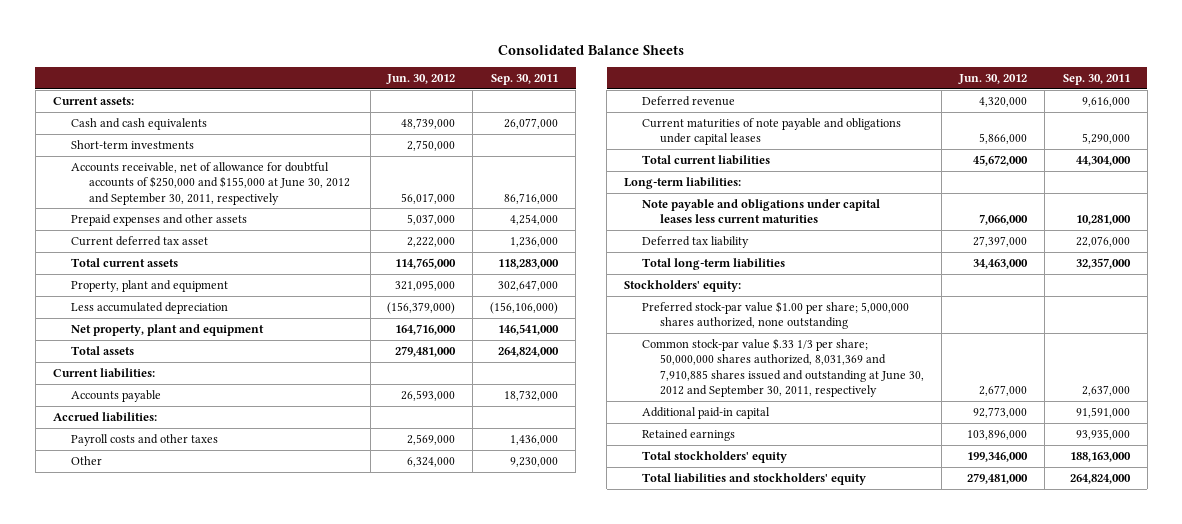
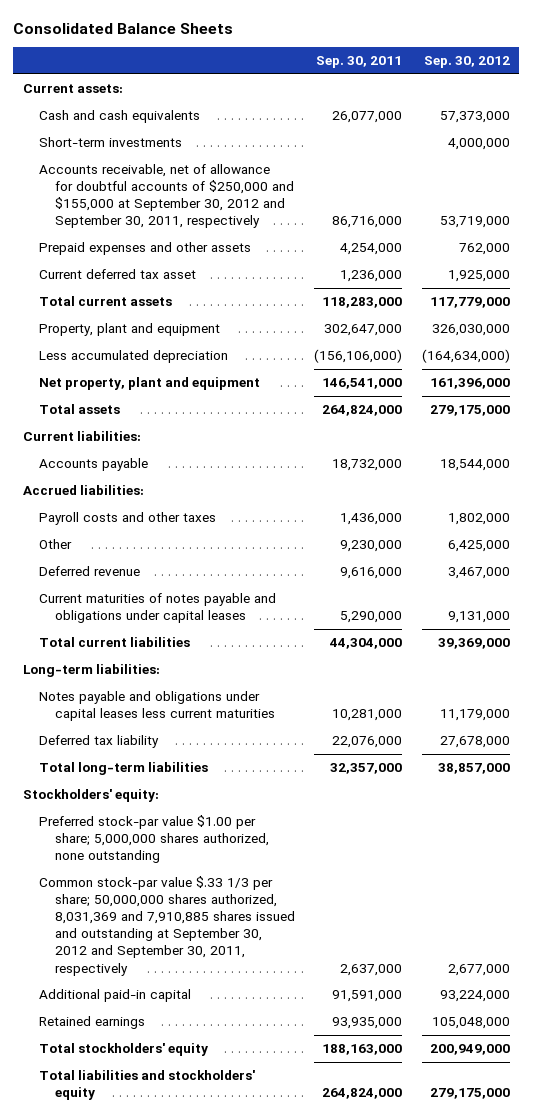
[386,74,456,85] Jun. 30, 2012 -> none
none -> [423,56,510,69] Sep. 30, 2012
[70,161,350,205] Accounts receivable, net of allowance for doubtful accounts of $250,000 and $155,000 at June 30, 2012 and September 30, 2011, respectively -> [38,163,294,229] Accounts receivable, net of allowance for doubtful accounts of $250,000 and $155,000 at September 30, 2012 and September 30, 2011, respectively
[642,117,902,146] Current maturities of note payable and obligations under capital leases -> [38,592,276,624] Current maturities of notes payable and obligations under capital leases
[642,198,881,224] Note payable and obligations under capital leases less current maturities -> [38,690,275,722] Notes payable and obligations under capital leases less current maturities
[642,337,925,398] Common stock-par value $.33 1/3 per share; 50,000,000 shares authorized, 8,031,369 and 7,910,885 shares issued and outstanding at June 30, 2012 and September 30, 2011, respectively -> [38,875,295,976] Common stock-par value $.33 1/3 per share; 50,000,000 shares authorized, 8,031,369 and 7,910,885 shares issued and outstanding at September 30, 2012 and September 30, 2011, respectively

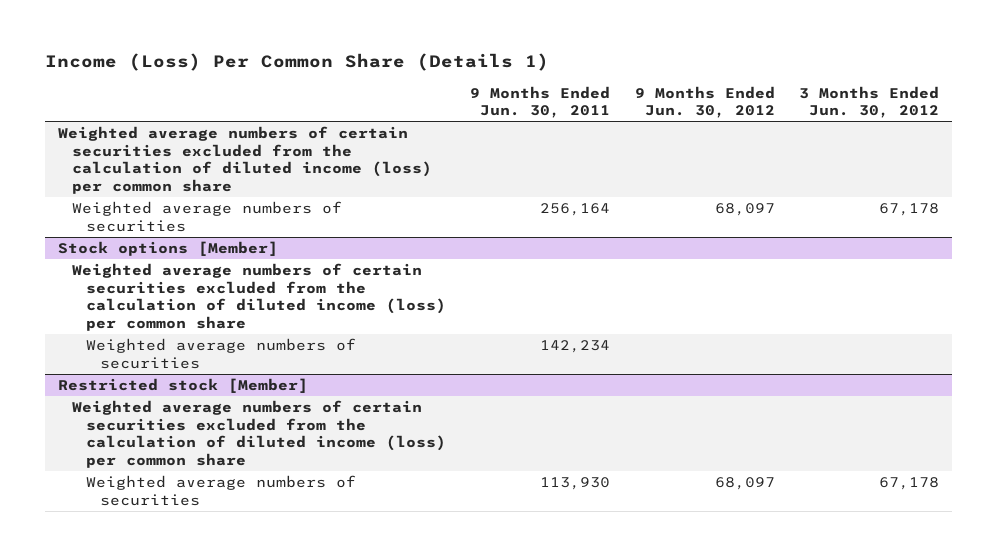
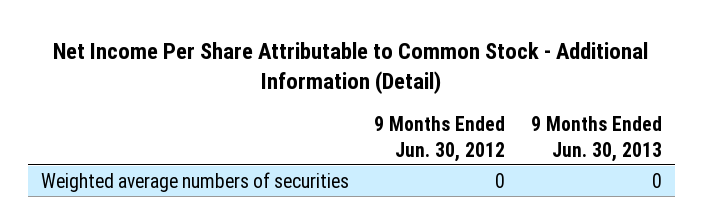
[45,53,550,72] Income (Loss) Per Common Share (Details 1) -> [53,41,649,95] Net Income Per Share Attributable to Common Stock - Additional Information (Detail)
[470,85,611,119] 9 Months Ended Jun. 30, 2011 -> none
[799,85,940,119] 3 Months Ended Jun. 30, 2012 -> none
none -> [531,116,663,162] 9 Months Ended Jun. 30, 2013
[57,126,432,195] Weighted average numbers of certain securities excluded from the calculation of diluted income (loss) per common share -> none
[57,241,278,257] Stock options [Member] -> none
[71,263,446,332] Weighted average numbers of certain securities excluded from the calculation of diluted income (loss) per common share -> none
[85,338,356,369] Weighted average numbers of securities -> none
[57,378,308,394] Restricted stock [Member] -> none
[71,400,446,469] Weighted average numbers of certain securities excluded from the calculation of diluted income (loss) per common share -> none
[85,475,356,506] Weighted average numbers of securities -> none
[714,203,775,217] 68,097 -> [495,173,506,189] 0

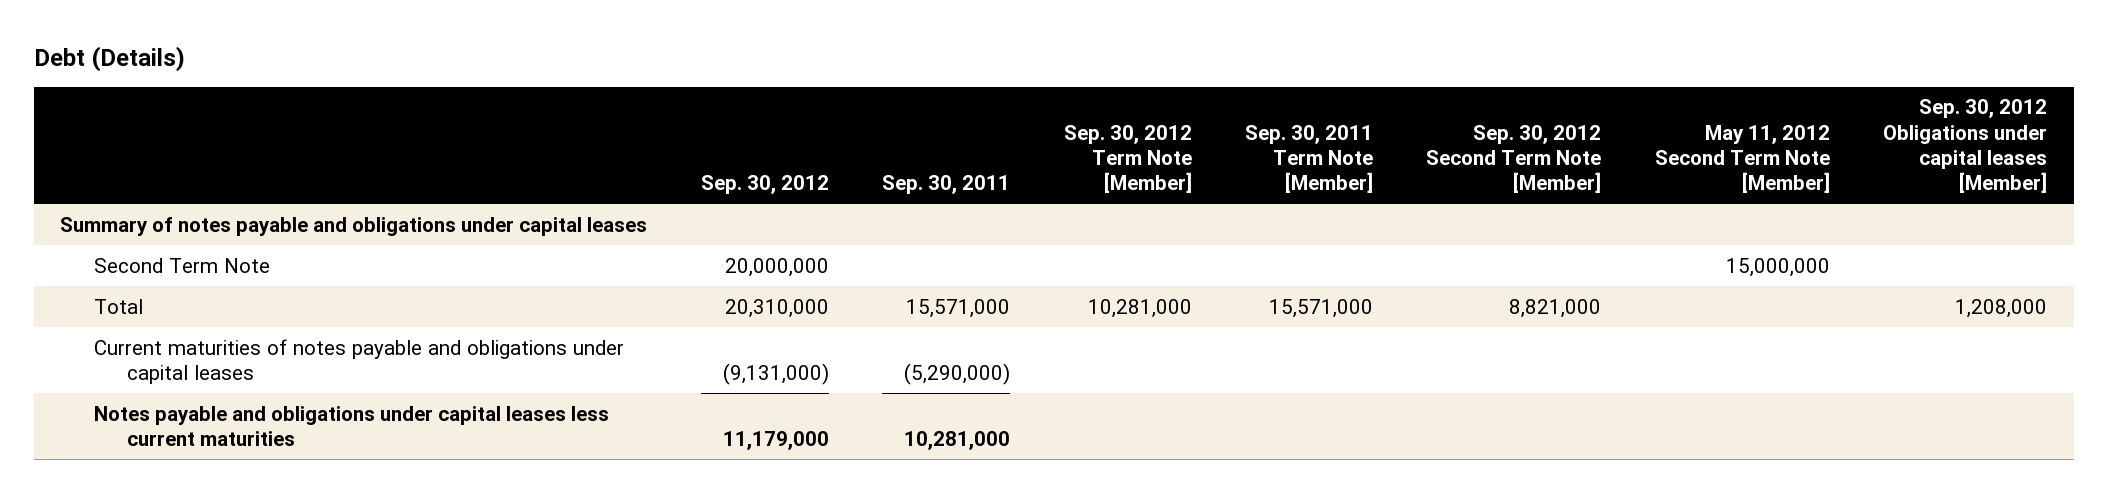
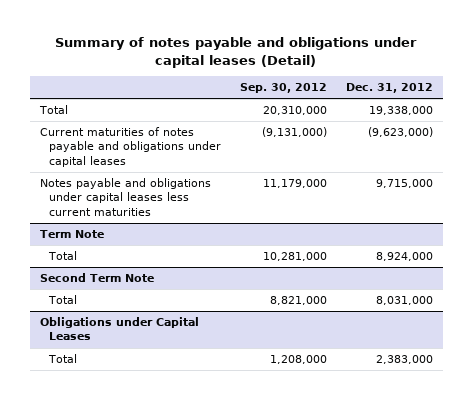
[33,45,185,72] Debt (Details) -> [55,37,418,68] Summary of notes payable and obligations under capital leases (Detail)
[882,175,1011,195] Sep. 30, 2011 -> none
[1063,124,1192,194] Sep. 30, 2012 Term Note [Member] -> none
[1244,124,1373,194] Sep. 30, 2011 Term Note [Member] -> none
[1426,124,1602,194] Sep. 30, 2012 Second Term Note [Member] -> none
[1654,124,1830,194] May 11, 2012 Second Term Note [Member] -> none
[1883,99,2048,194] Sep. 30, 2012 Obligations under capital leases [Member] -> none
none -> [346,82,434,93] Dec. 31, 2012
[60,216,648,236] Summary of notes payable and obligations under capital leases -> none
[93,257,270,273] Second Term Note -> none
none -> [39,230,104,239] Term Note
none -> [48,251,78,261] Total
none -> [39,273,154,283] Second Term Note
none -> [48,295,78,305] Total
none -> [39,317,199,341] Obligations under Capital Leases
none -> [48,354,78,364] Total

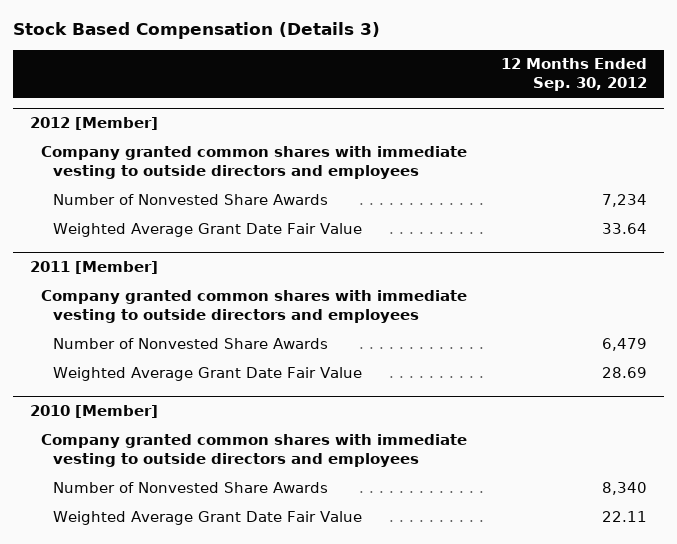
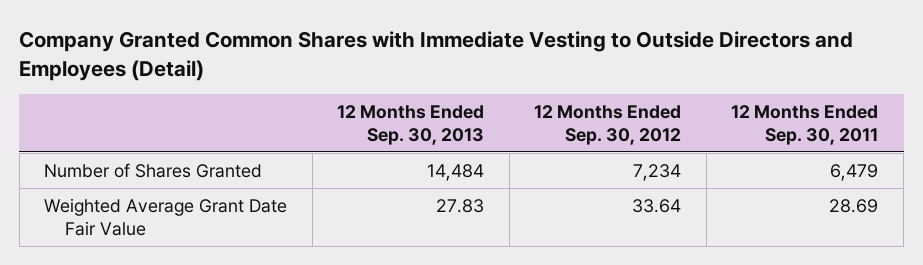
[12,22,380,40] Stock Based Compensation (Details 3) -> [19,31,854,81] Company Granted Common Shares with Immediate Vesting to Outside Directors and Employees (Detail)
none -> [337,104,485,145] 12 Months Ended Sep. 30, 2013
none -> [731,104,879,145] 12 Months Ended Sep. 30, 2011
[29,117,158,131] 2012 [Member] -> none
[41,145,468,179] Company granted common shares with immediate vesting to outside directors and employees -> none
[52,193,328,205] Number of Nonvested Share Awards -> [44,162,263,178] Number of Shares Granted
[29,261,158,275] 2011 [Member] -> none
[41,289,468,323] Company granted common shares with immediate vesting to outside directors and employees -> none
[52,337,328,349] Number of Nonvested Share Awards -> none
[52,366,362,381] Weighted Average Grant Date Fair Value -> none
[29,405,158,419] 2010 [Member] -> none
[41,433,468,467] Company granted common shares with immediate vesting to outside directors and employees -> none
[52,481,328,493] Number of Nonvested Share Awards -> none
[52,510,362,525] Weighted Average Grant Date Fair Value -> none

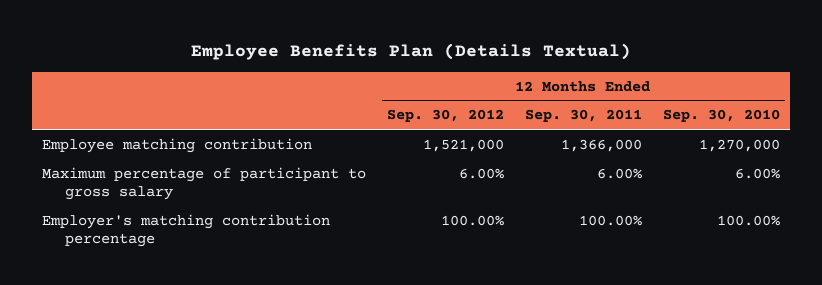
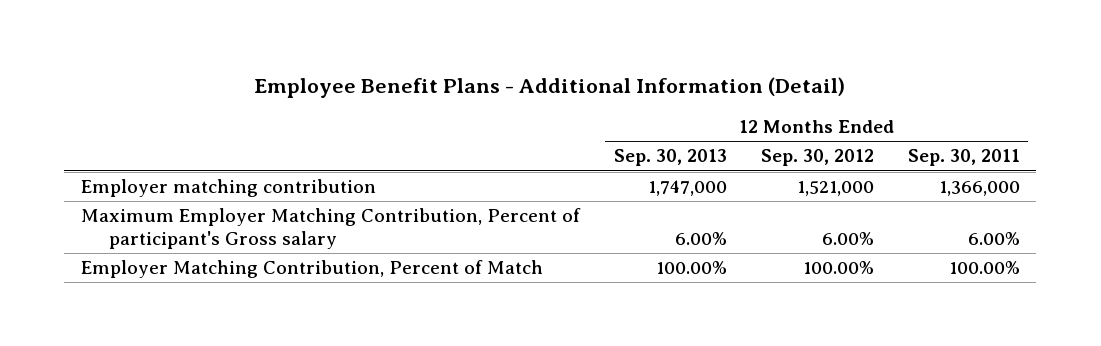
[190,42,631,60] Employee Benefits Plan (Details Textual) -> [254,77,846,99] Employee Benefit Plans - Additional Information (Detail)
[662,109,780,123] Sep. 30, 2010 -> none
none -> [613,149,727,167] Sep. 30, 2013
[41,213,330,248] Employer's matching contribution percentage -> none
[41,137,312,153] Employee matching contribution -> [81,179,377,198] Employer matching contribution
[41,166,366,201] Maximum percentage of participant to gross salary -> [81,208,582,250] Maximum Employer Matching Contribution, Percent of participant's Gross salary
none -> [81,260,544,279] Employer Matching Contribution, Percent of Match

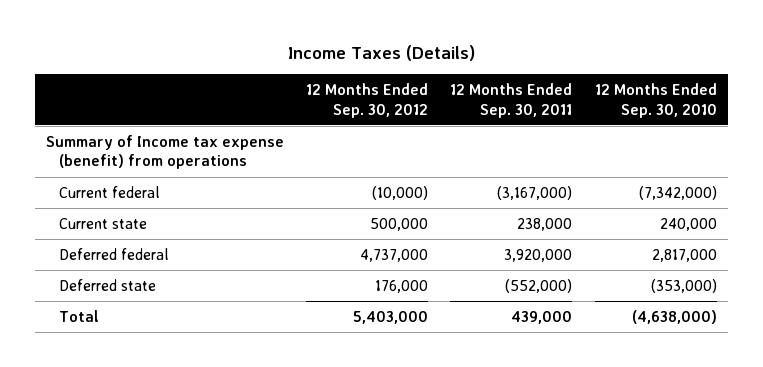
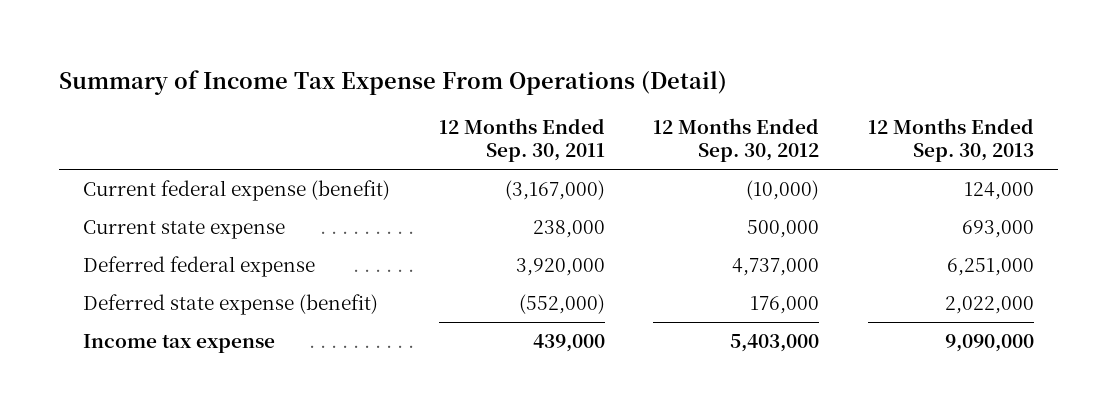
[288,44,476,61] Income Taxes (Details) -> [58,69,727,95] Summary of Income Tax Expense From Operations (Detail)
[594,83,717,118] 12 Months Ended Sep. 30, 2010 -> none
none -> [867,117,1034,163] 12 Months Ended Sep. 30, 2013
[45,134,284,170] Summary of Income tax expense (benefit) from operations -> none
[59,185,161,198] Current federal -> [83,179,391,201] Current federal expense (benefit)
[59,217,148,229] Current state -> [83,219,286,239] Current state expense
[59,247,170,260] Deferred federal -> [83,255,316,277] Deferred federal expense
[59,278,157,291] Deferred state -> [83,293,379,315] Deferred state expense (benefit)
[59,309,100,322] Total -> [83,333,276,353] Income tax expense

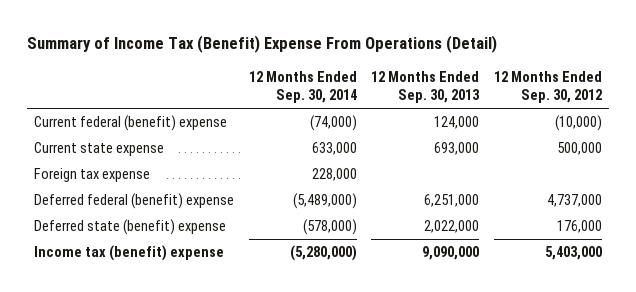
[58,69,727,95] Summary of Income Tax Expense From Operations (Detail) -> [26,35,497,54] Summary of Income Tax (Benefit) Expense From Operations (Detail)
[438,117,605,163] 12 Months Ended Sep. 30, 2011 -> none
none -> [248,71,357,104] 12 Months Ended Sep. 30, 2014
[83,179,391,201] Current federal expense (benefit) -> [34,115,228,132] Current federal (benefit) expense
none -> [34,168,151,183] Foreign tax expense
[83,255,316,277] Deferred federal expense -> [34,193,235,210] Deferred federal (benefit) expense
[83,293,379,315] Deferred state expense (benefit) -> [34,219,227,236] Deferred state (benefit) expense
[83,333,276,353] Income tax expense -> [34,245,225,262] Income tax (benefit) expense

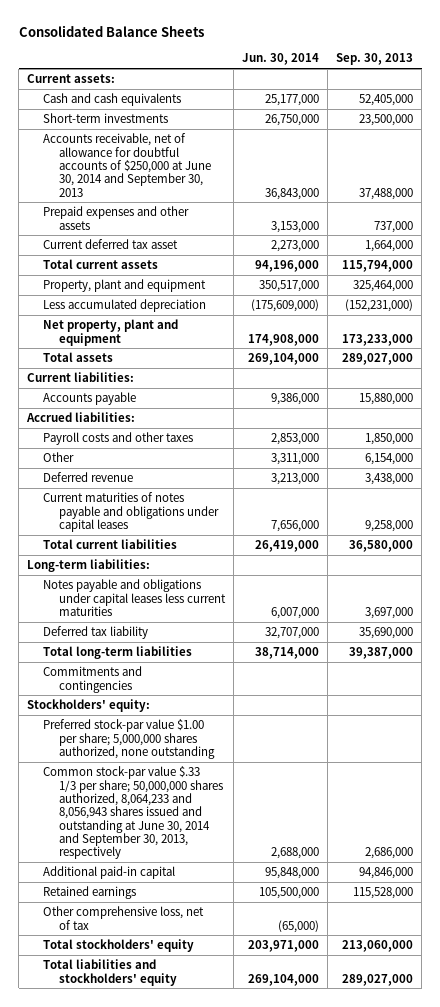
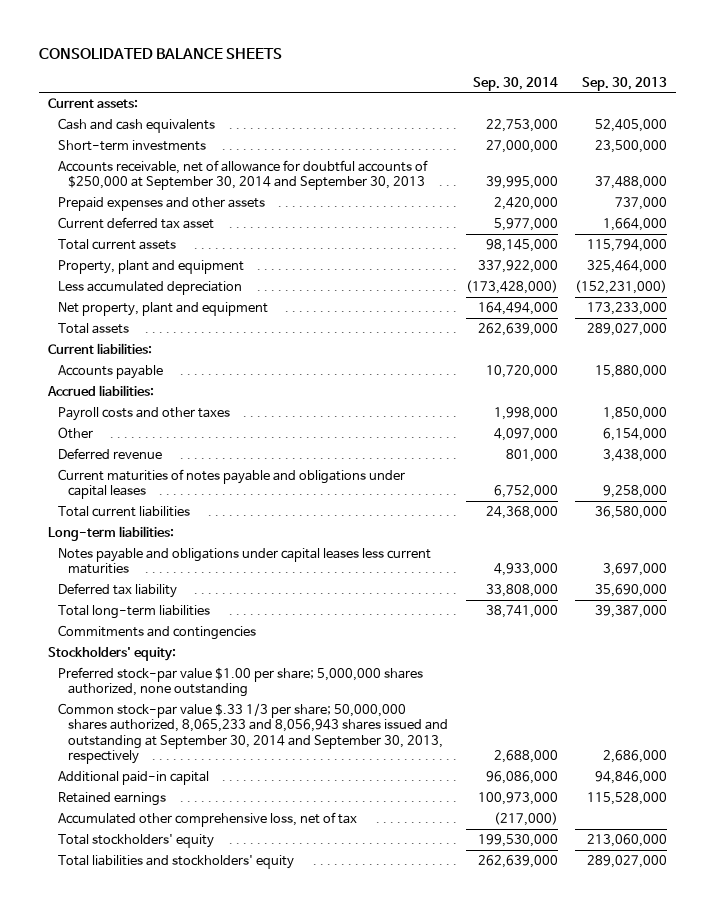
[18,24,204,37] Consolidated Balance Sheets -> [38,47,282,59] CONSOLIDATED BALANCE SHEETS
[242,53,320,66] Jun. 30, 2014 -> none
none -> [472,76,558,91] Sep. 30, 2014
[43,133,212,197] Accounts receivable, net of allowance for doubtful accounts of $250,000 at June 30, 2014 and September 30, 2013 -> [57,159,428,191] Accounts receivable, net of allowance for doubtful accounts of $250,000 at September 30, 2014 and September 30, 2013
[43,766,224,860] Common stock-par value $.33 1/3 per share; 50,000,000 shares authorized, 8,064,233 and 8,056,943 shares issued and outstanding at June 30, 2014 and September 30, 2013, respectively -> [57,702,448,765] Common stock-par value $.33 1/3 per share; 50,000,000 shares authorized, 8,065,233 and 8,056,943 shares issued and outstanding at September 30, 2014 and September 30, 2013, respectively
[43,906,205,930] Other comprehensive loss, net of tax -> [57,811,357,827] Accumulated other comprehensive loss, net of tax

